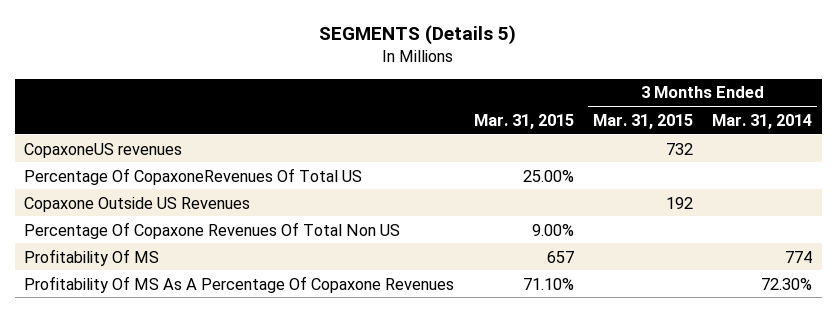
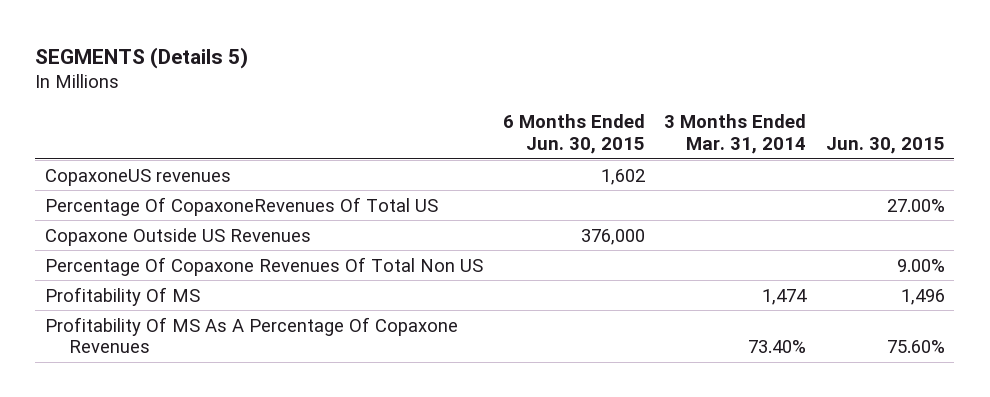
[473,113,574,129] Mar. 31, 2015 -> none
[592,113,693,129] Mar. 31, 2015 -> none
none -> [502,114,645,154] 6 Months Ended Jun. 30, 2015
none -> [825,136,945,154] Jun. 30, 2015
[785,250,813,263] 774 -> [762,288,808,305] 1,474
[761,277,813,290] 72.30% -> [748,340,807,354] 73.40%

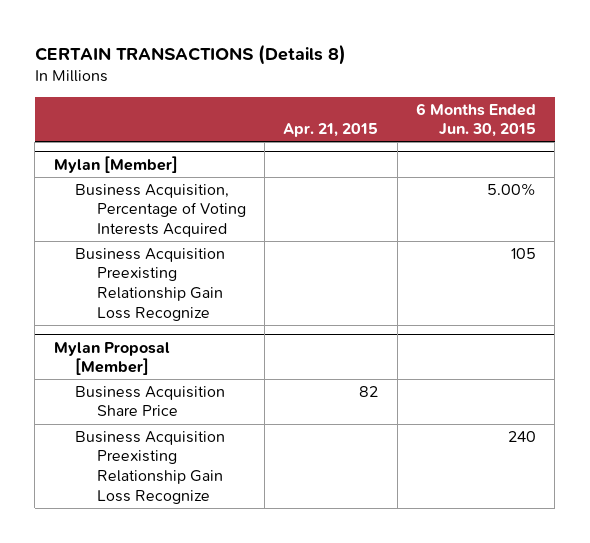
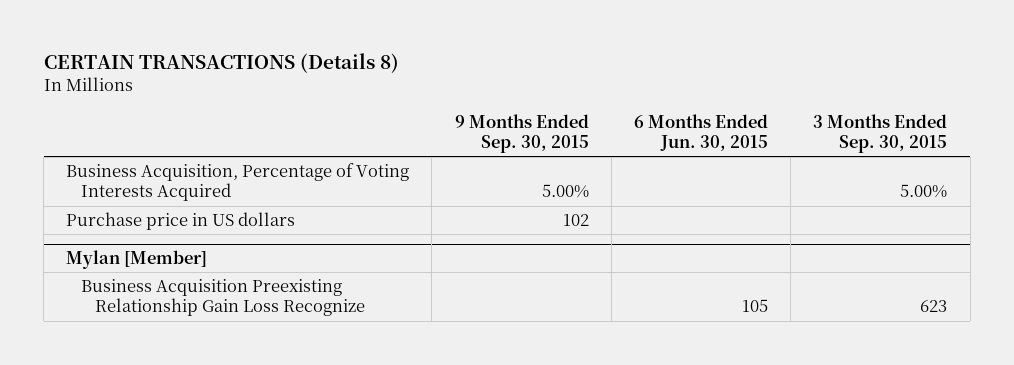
[283,123,379,138] Apr. 21, 2015 -> none
none -> [454,113,589,154] 9 Months Ended Sep. 30, 2015
none -> [813,113,948,154] 3 Months Ended Sep. 30, 2015
none -> [66,163,410,202] Business Acquisition, Percentage of Voting Interests Acquired
none -> [66,212,296,231] Purchase price in US dollars
[75,183,246,238] Business Acquisition, Percentage of Voting Interests Acquired -> none
[53,341,170,376] Mylan Proposal [Member] -> none
[75,385,226,417] Business Acquisition Share Price -> none
[75,430,226,504] Business Acquisition Preexisting Relationship Gain Loss Recognize -> none

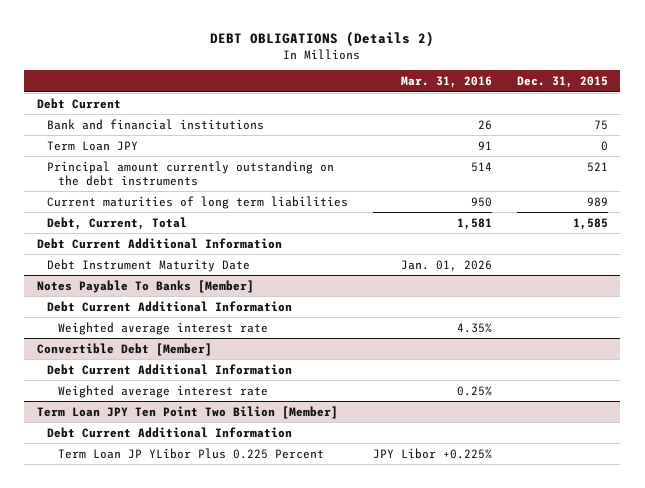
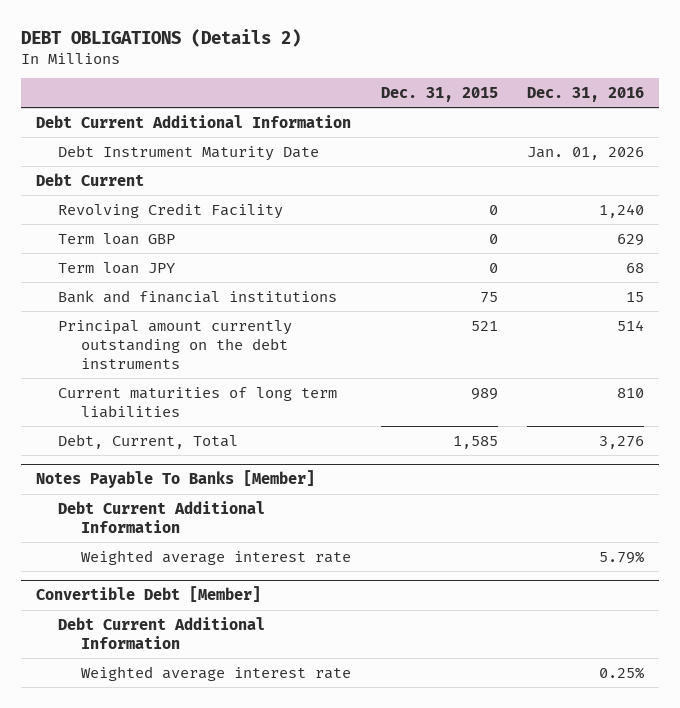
[401,76,493,89] Mar. 31, 2016 -> none
none -> [527,87,645,103] Dec. 31, 2016
[36,237,282,249] Debt Current Additional Information -> [35,114,351,128] Debt Current Additional Information
[47,258,251,272] Debt Instrument Maturity Date -> [58,144,320,161] Debt Instrument Maturity Date
none -> [58,202,284,219] Revolving Credit Facility
none -> [58,232,176,245] Term loan GBP
none -> [58,261,176,274] Term loan JPY
[47,140,139,151] Term Loan JPY -> none
[36,405,338,419] Term Loan JPY Ten Point Two Bilion [Member] -> none
[47,426,293,438] Debt Current Additional Information -> none
[58,447,325,459] Term Loan JP YLibor Plus 0.225 Percent -> none

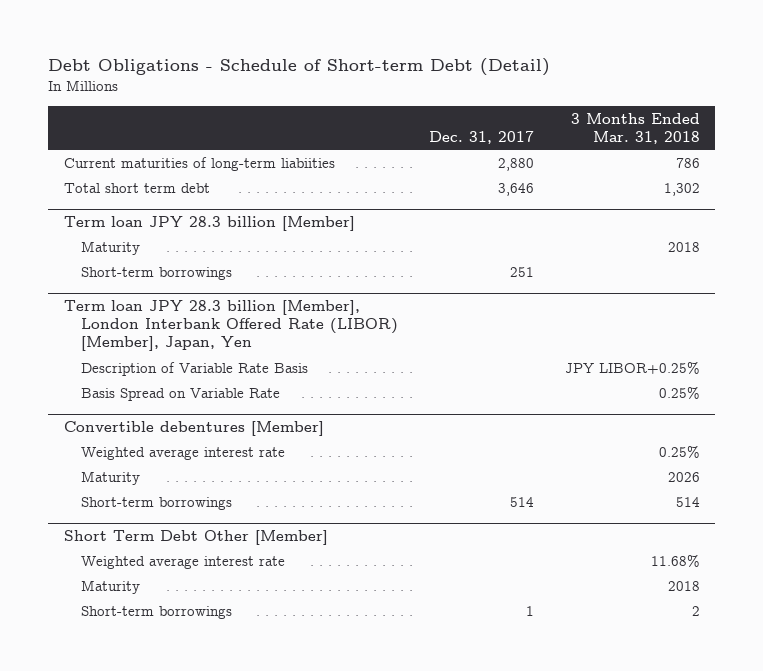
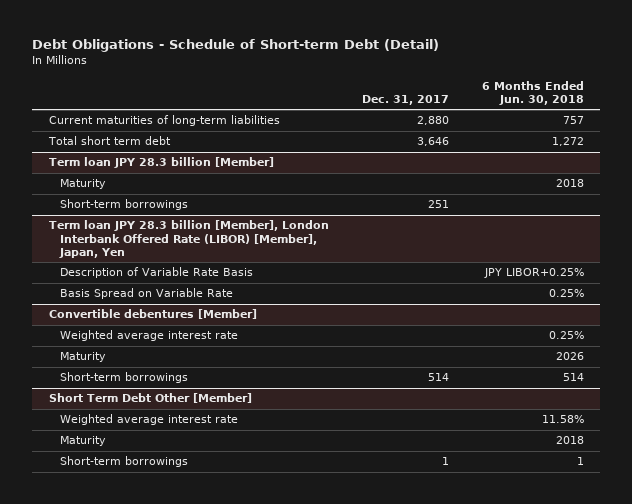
[570,112,700,144] 3 Months Ended Mar. 31, 2018 -> none
none -> [481,80,584,105] 6 Months Ended Jun. 30, 2018
[63,156,335,171] Current maturities of long-term liabiities -> [48,115,280,127] Current maturities of long-term liabilities

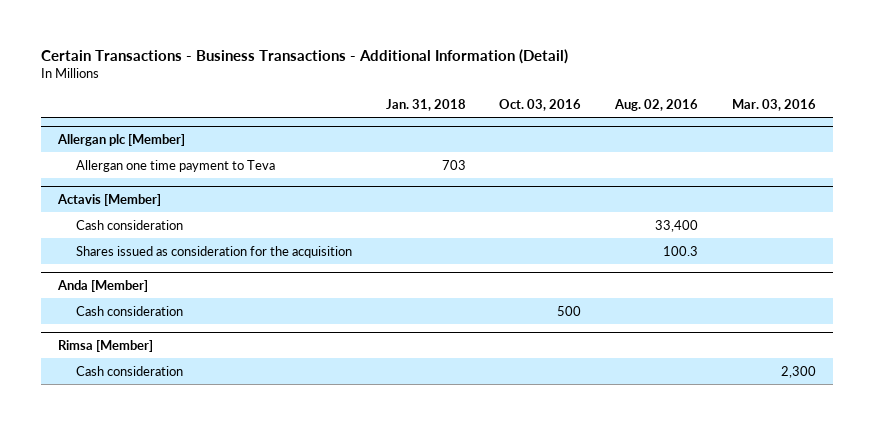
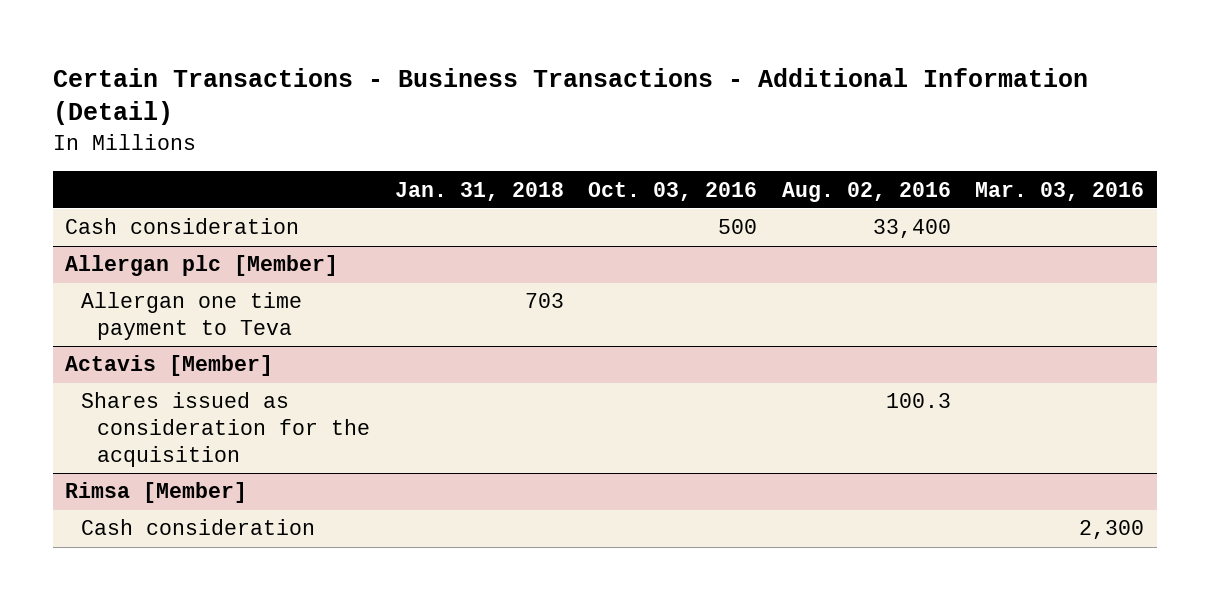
none -> [65,218,300,235] Cash consideration
[75,219,183,230] Cash consideration -> none
[57,279,149,292] Anda [Member] -> none
[75,305,183,316] Cash consideration -> none

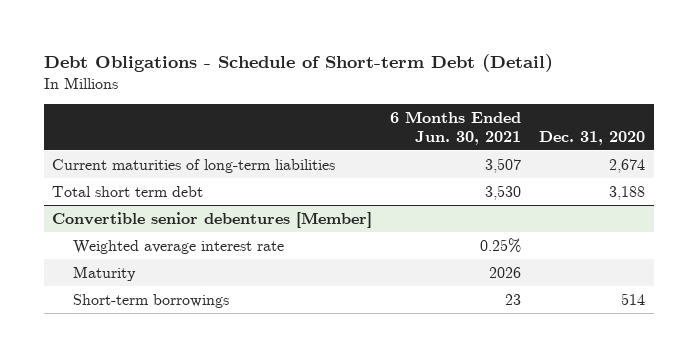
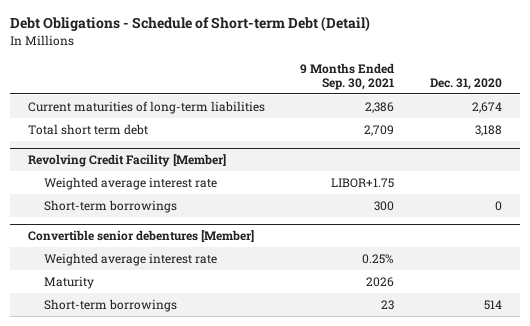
[390,111,522,145] 6 Months Ended Jun. 30, 2021 -> none
none -> [300,62,395,90] 9 Months Ended Sep. 30, 2021
none -> [27,154,226,168] Revolving Credit Facility [Member]
none -> [44,177,218,191] Weighted average interest rate
none -> [44,200,178,214] Short-term borrowings

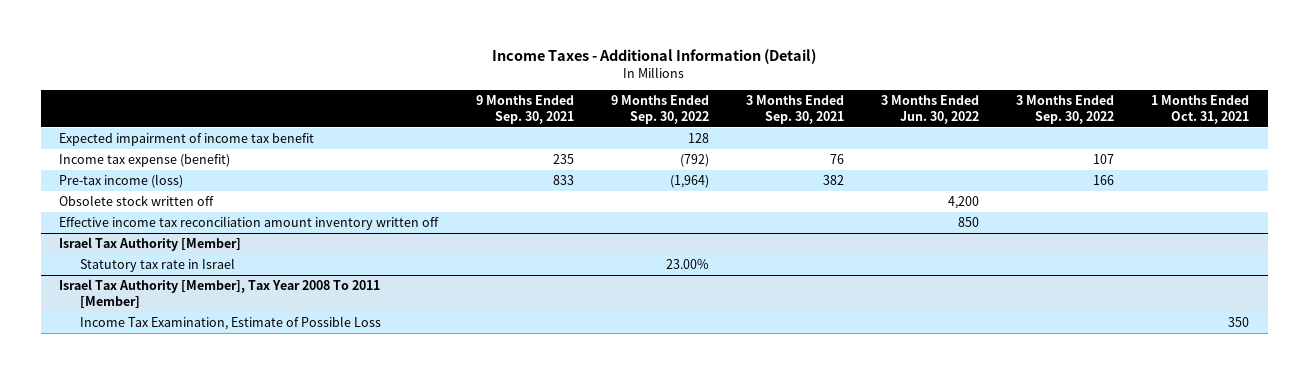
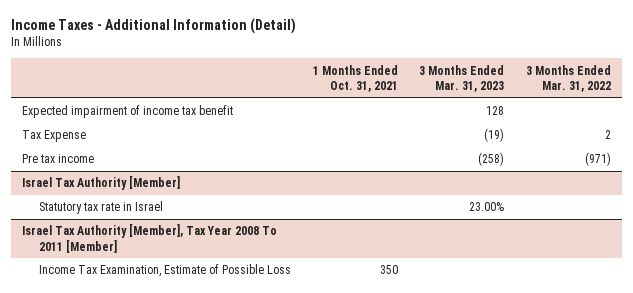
[475,95,574,125] 9 Months Ended Sep. 30, 2021 -> none
[610,95,709,125] 9 Months Ended Sep. 30, 2022 -> none
[745,95,844,125] 3 Months Ended Sep. 30, 2021 -> none
[881,95,980,125] 3 Months Ended Jun. 30, 2022 -> none
[1016,95,1115,125] 3 Months Ended Sep. 30, 2022 -> none
none -> [419,64,505,92] 3 Months Ended Mar. 31, 2023
none -> [526,64,612,92] 3 Months Ended Mar. 31, 2022
[59,195,215,207] Obsolete stock written off -> none
[59,216,440,231] Effective income tax reconciliation amount inventory written off -> none
[59,154,231,168] Income tax expense (benefit) -> [22,130,87,143] Tax Expense
[59,174,184,189] Pre-tax income (loss) -> [22,154,95,164] Pre tax income

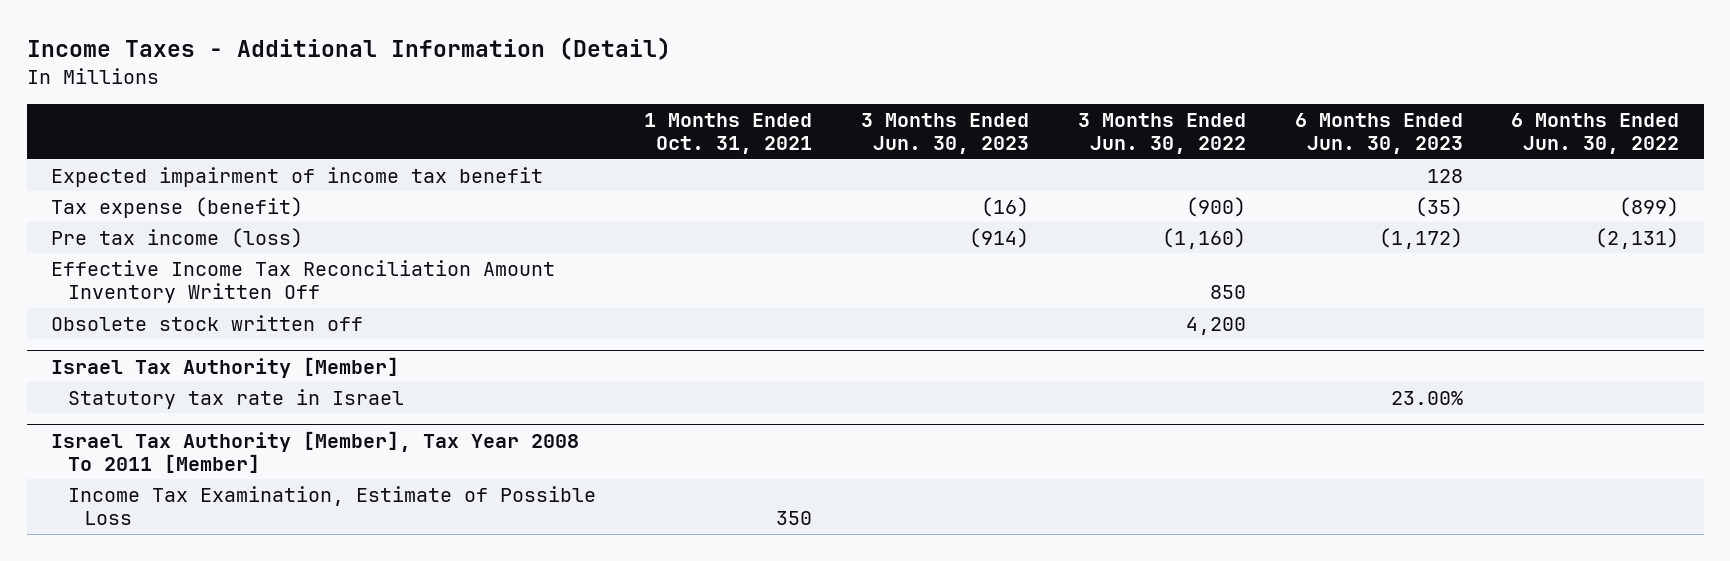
[419,64,505,92] 3 Months Ended Mar. 31, 2023 -> none
[526,64,612,92] 3 Months Ended Mar. 31, 2022 -> none
none -> [861,112,1030,155] 3 Months Ended Jun. 30, 2023
none -> [1077,112,1246,155] 3 Months Ended Jun. 30, 2022
none -> [1294,112,1463,155] 6 Months Ended Jun. 30, 2023
none -> [1511,112,1680,155] 6 Months Ended Jun. 30, 2022
[22,130,87,143] Tax Expense -> [50,196,303,218] Tax expense (benefit)
[22,154,95,164] Pre tax income -> [50,227,303,248] Pre tax income (loss)
none -> [50,259,555,304] Effective Income Tax Reconciliation Amount Inventory Written Off
none -> [50,314,363,331] Obsolete stock written off

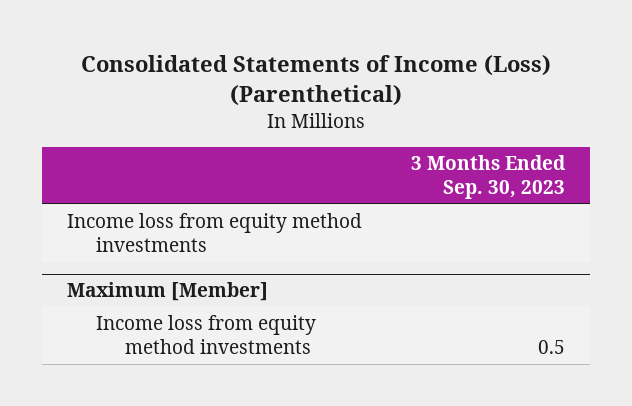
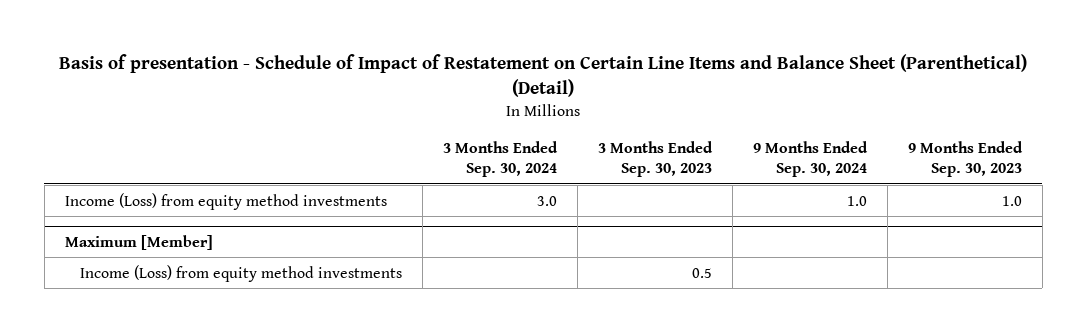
[81,55,552,106] Consolidated Statements of Income (Loss) (Parenthetical) -> [59,54,1028,98] Basis of presentation - Schedule of Impact of Restatement on Certain Line Items and Balance Sheet (Parenthetical) (Detail)
none -> [442,140,558,177] 3 Months Ended Sep. 30, 2024
none -> [752,140,868,177] 9 Months Ended Sep. 30, 2024
none -> [907,140,1023,177] 9 Months Ended Sep. 30, 2023
[67,213,363,253] Income loss from equity method investments -> [64,192,387,210] Income (Loss) from equity method investments
[95,315,316,355] Income loss from equity method investments -> [79,264,402,282] Income (Loss) from equity method investments

